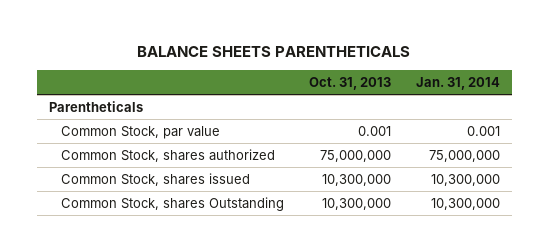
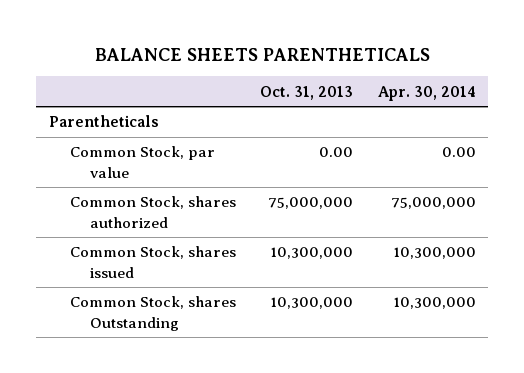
[415,76,500,90] Jan. 31, 2014 -> none
none -> [377,85,476,101] Apr. 30, 2014
[357,125,391,136] 0.001 -> [319,147,354,158] 0.00

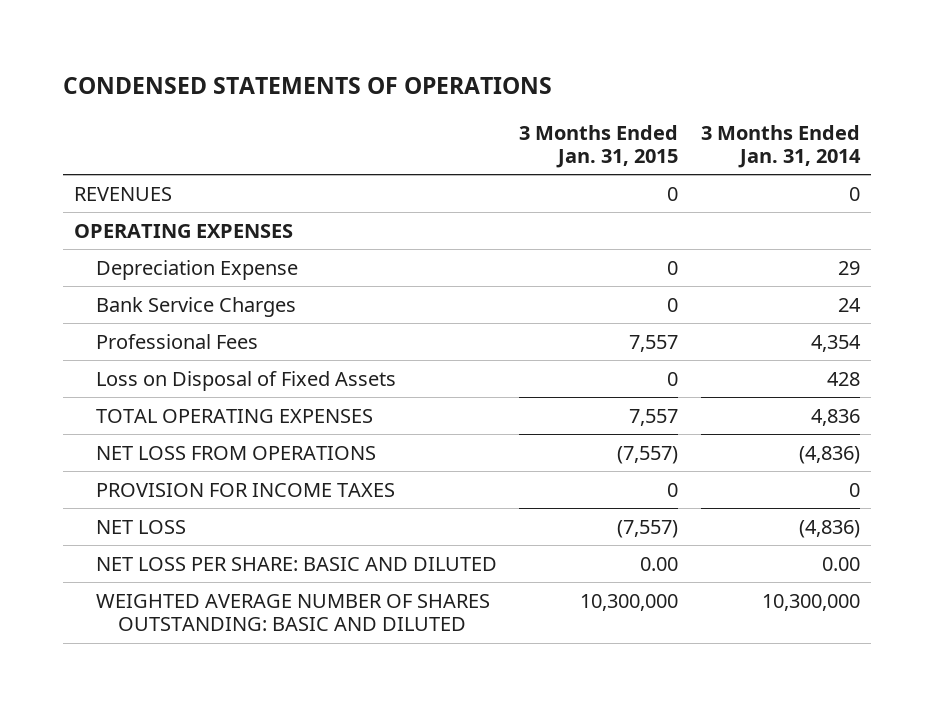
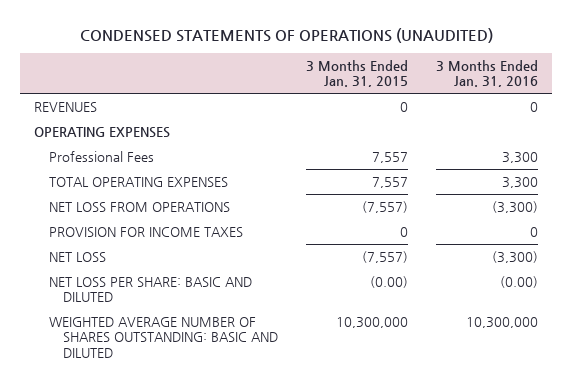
[62,76,552,94] CONDENSED STATEMENTS OF OPERATIONS -> [80,28,494,44] CONDENSED STATEMENTS OF OPERATIONS (UNAUDITED)
[700,124,861,168] 3 Months Ended Jan. 31, 2014 -> none
none -> [436,60,539,88] 3 Months Ended Jan. 31, 2016
[95,259,298,280] Depreciation Expense -> none
[95,296,296,317] Bank Service Charges -> none
[95,370,396,391] Loss on Disposal of Fixed Assets -> none
[640,556,679,571] 0.00 -> [370,275,409,288] (0.00)

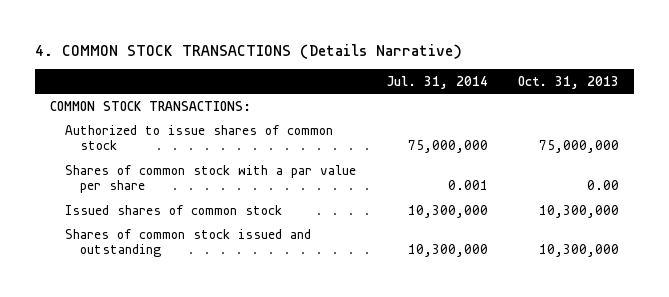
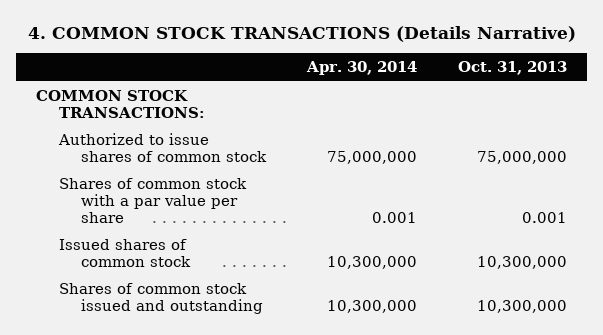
[386,75,488,89] Jul. 31, 2014 -> none
none -> [305,61,417,76] Apr. 30, 2014
[587,180,620,191] 0.00 -> [521,211,567,223] 0.001

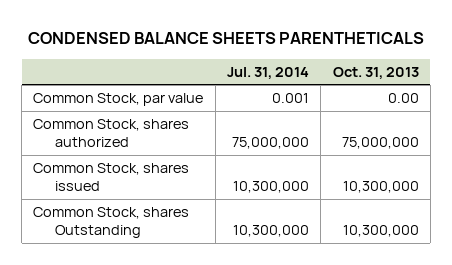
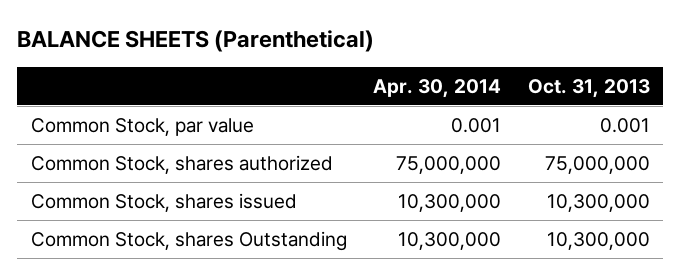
[27,32,424,45] CONDENSED BALANCE SHEETS PARENTHETICALS -> [17,30,375,53] BALANCE SHEETS (Parenthetical)
[226,66,309,79] Jul. 31, 2014 -> none
none -> [373,78,502,98] Apr. 30, 2014
[387,93,419,104] 0.00 -> [599,117,650,133] 0.001

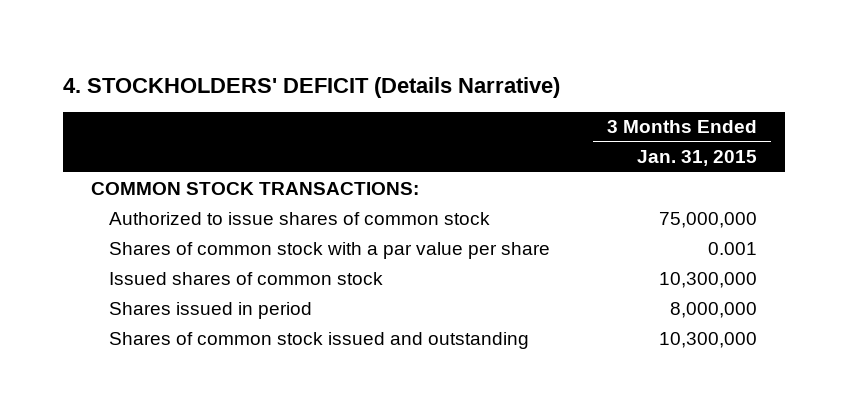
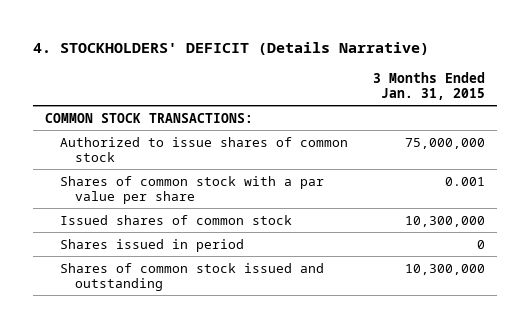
[669,301,757,318] 8,000,000 -> [476,239,485,249] 0

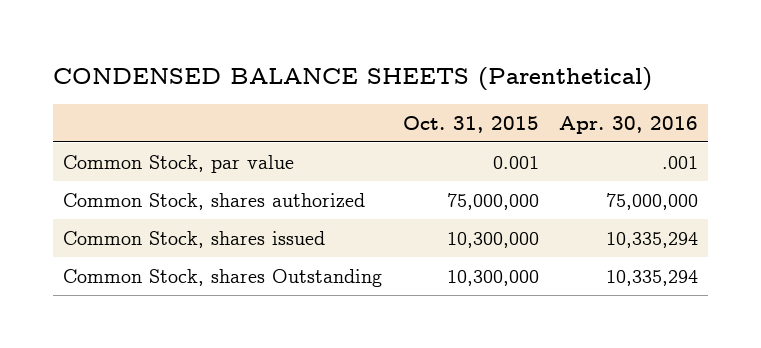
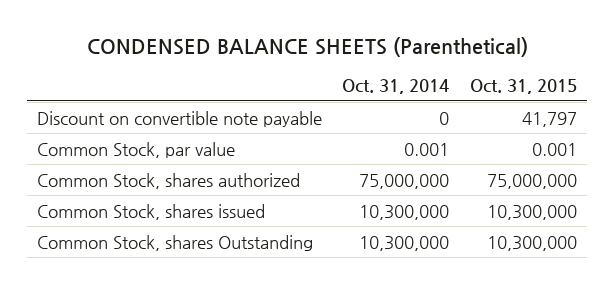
[559,116,699,135] Apr. 30, 2016 -> none
none -> [342,79,450,95] Oct. 31, 2014
none -> [36,110,322,127] Discount on convertible note payable

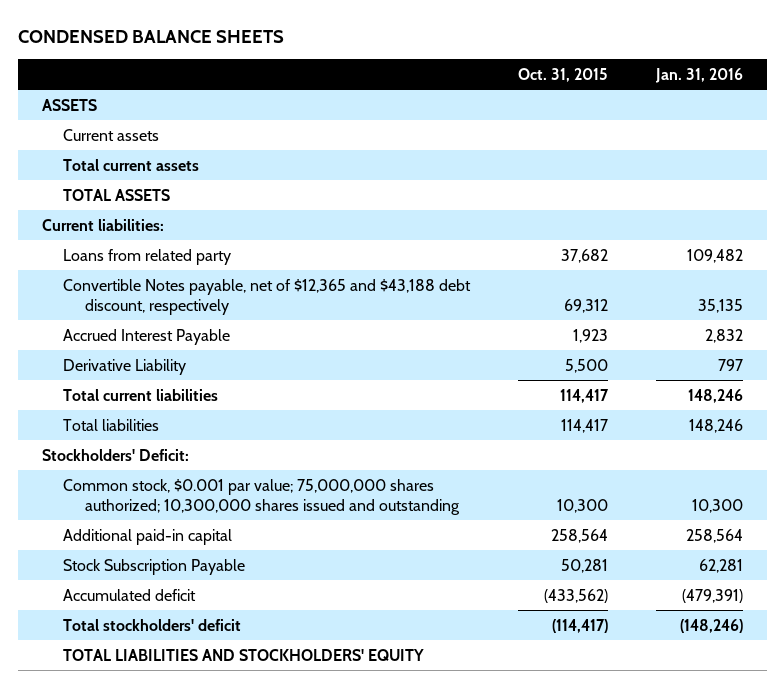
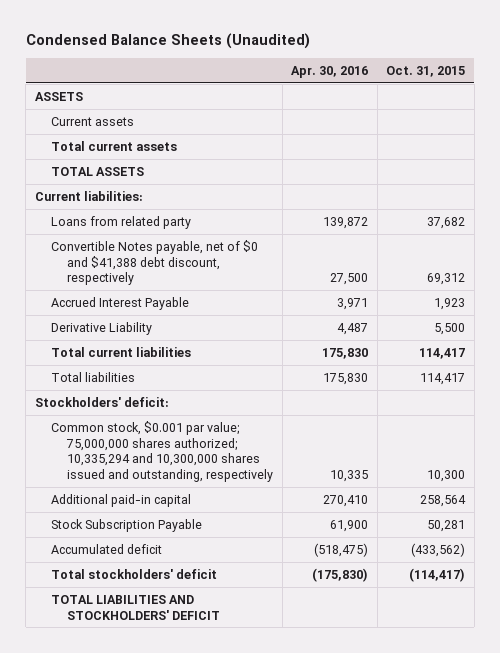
[17,30,284,44] CONDENSED BALANCE SHEETS -> [25,33,310,50] Condensed Balance Sheets (Unaudited)
[654,67,743,83] Jan. 31, 2016 -> none
none -> [291,65,369,78] Apr. 30, 2016
[63,278,472,315] Convertible Notes payable, net of $12,365 and $43,188 debt discount, respectively -> [50,239,258,286] Convertible Notes payable, net of $0 and $41,388 debt discount, respectively
[41,448,189,461] Stockholders' Deficit: -> [34,396,169,407] Stockholders' deficit:
[63,478,460,515] Common stock, $0.001 par value; 75,000,000 shares authorized; 10,300,000 shares issued and outstanding -> [50,420,274,483] Common stock, $0.001 par value; 75,000,000 shares authorized; 10,335,294 and 10,300,000 shares issued and outstanding, respectively
[63,648,425,661] TOTAL LIABILITIES AND STOCKHOLDERS' EQUITY -> [50,594,221,620] TOTAL LIABILITIES AND STOCKHOLDERS' DEFICIT

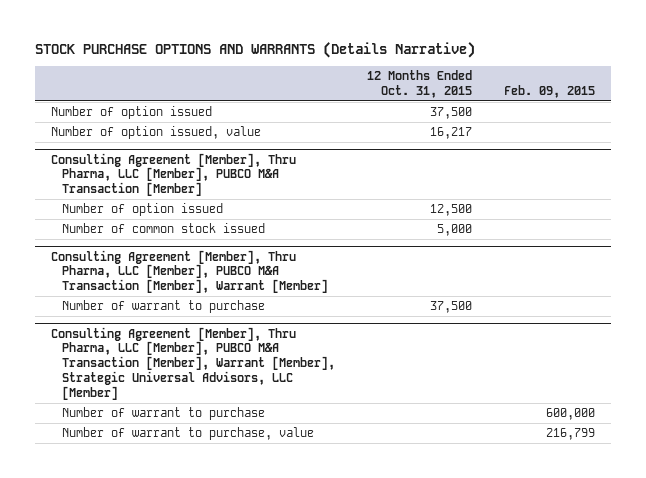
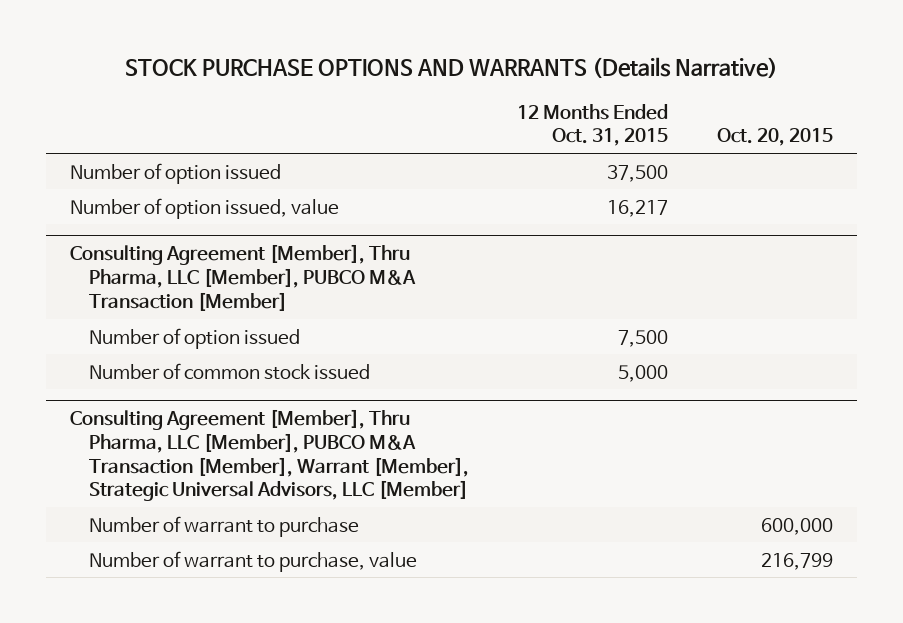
[503,84,595,98] Feb. 09, 2015 -> none
none -> [717,128,834,147] Oct. 20, 2015
[429,204,472,217] 12,500 -> [618,329,669,347] 7,500
[50,249,329,294] Consulting Agreement [Member], Thru Pharma, LLC [Member], PUBCO M&A Transaction [Member], Warrant [Member] -> none
[62,300,266,314] Number of warrant to purchase -> none

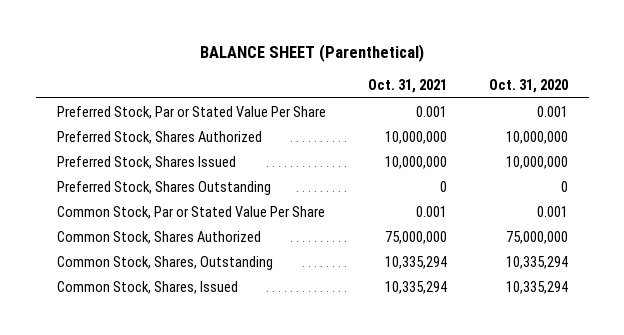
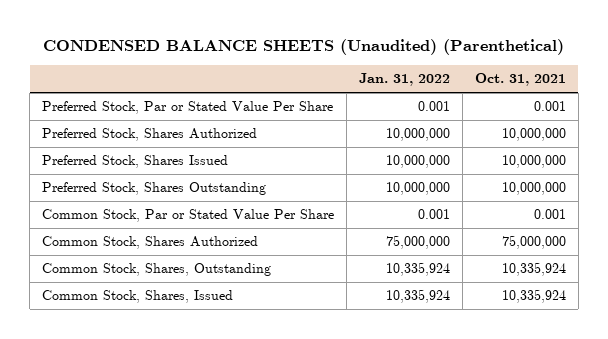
[200,44,425,63] BALANCE SHEET (Parenthetical) -> [43,39,565,56] CONDENSED BALANCE SHEETS (Unaudited) (Parenthetical)
[488,79,568,94] Oct. 31, 2020 -> none
none -> [359,73,451,87] Jan. 31, 2022
[439,180,447,192] 0 -> [501,182,566,196] 10,000,000
[384,255,447,269] 10,335,294 -> [501,262,566,277] 10,335,924
[384,280,447,294] 10,335,294 -> [501,289,566,304] 10,335,924

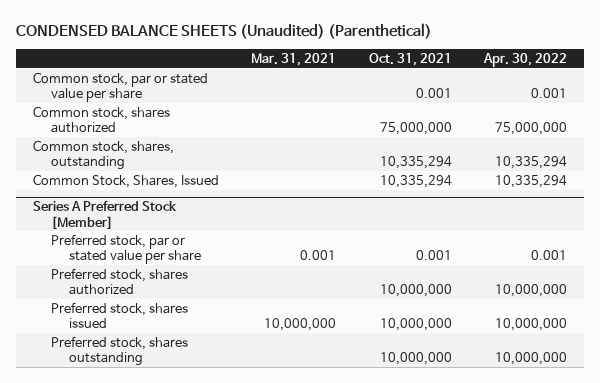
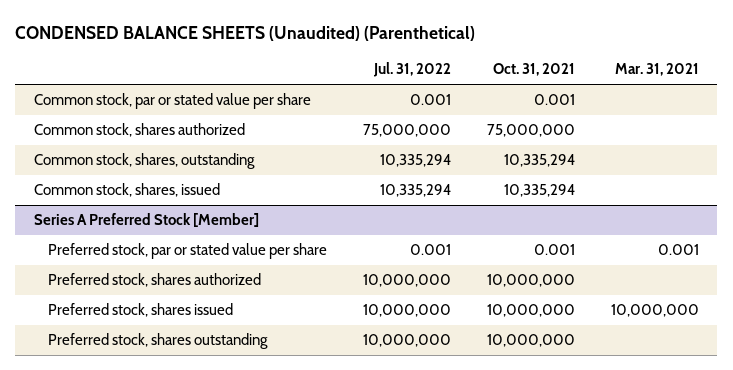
[483,52,568,67] Apr. 30, 2022 -> none
none -> [373,62,452,78] Jul. 31, 2022
[32,173,219,188] Common Stock, Shares, Issued -> [33,183,220,198] Common stock, shares, issued

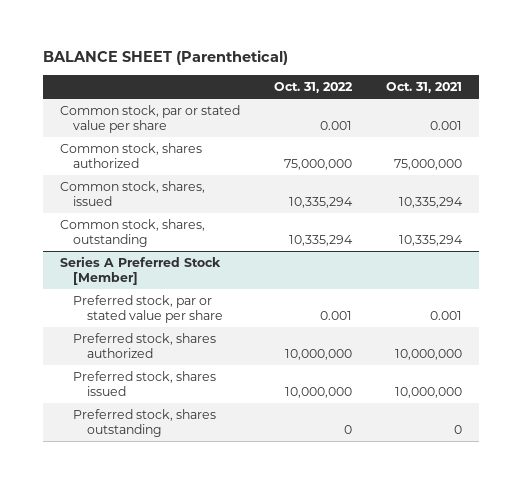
[15,25,476,41] CONDENSED BALANCE SHEETS (Unaudited) (Parenthetical) -> [42,50,288,66] BALANCE SHEET (Parenthetical)
[373,62,452,78] Jul. 31, 2022 -> none
[615,63,700,77] Mar. 31, 2021 -> none
none -> [273,81,353,93] Oct. 31, 2022
[33,153,255,170] Common stock, shares, outstanding -> [59,219,205,248] Common stock, shares, outstanding
[487,334,576,348] 10,000,000 -> [453,425,462,435] 0

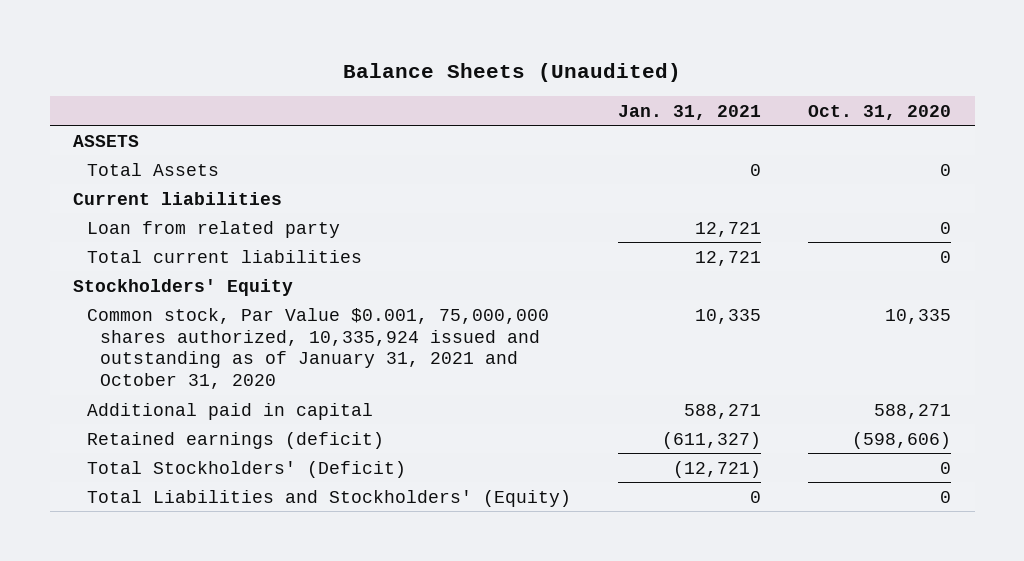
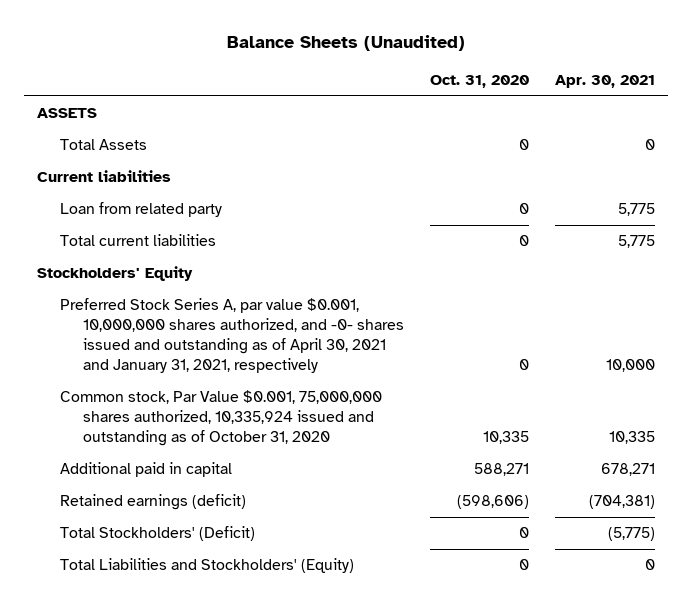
[617,104,761,120] Jan. 31, 2021 -> none
none -> [555,74,656,88] Apr. 30, 2021
none -> [59,298,404,374] Preferred Stock Series A, par value $0.001, 10,000,000 shares authorized, and -0- shares issued and outstanding as of April 30, 2021 and January 31, 2021, respectively
[86,307,549,390] Common stock, Par Value $0.001, 75,000,000 shares authorized, 10,335,924 issued and outstanding as of January 31, 2021 and October 31, 2020 -> [59,390,382,447] Common stock, Par Value $0.001, 75,000,000 shares authorized, 10,335,924 issued and outstanding as of October 31, 2020

